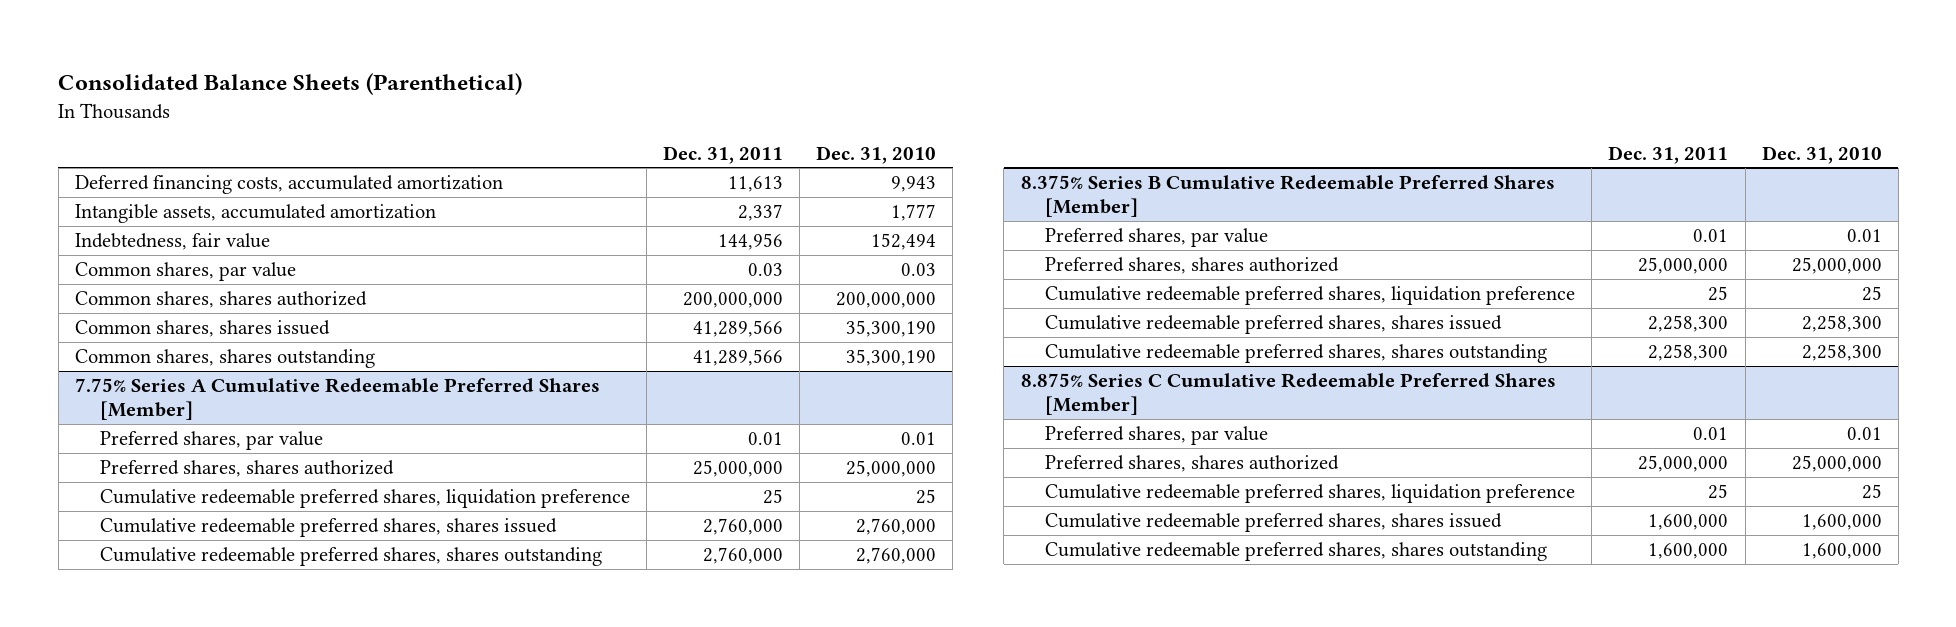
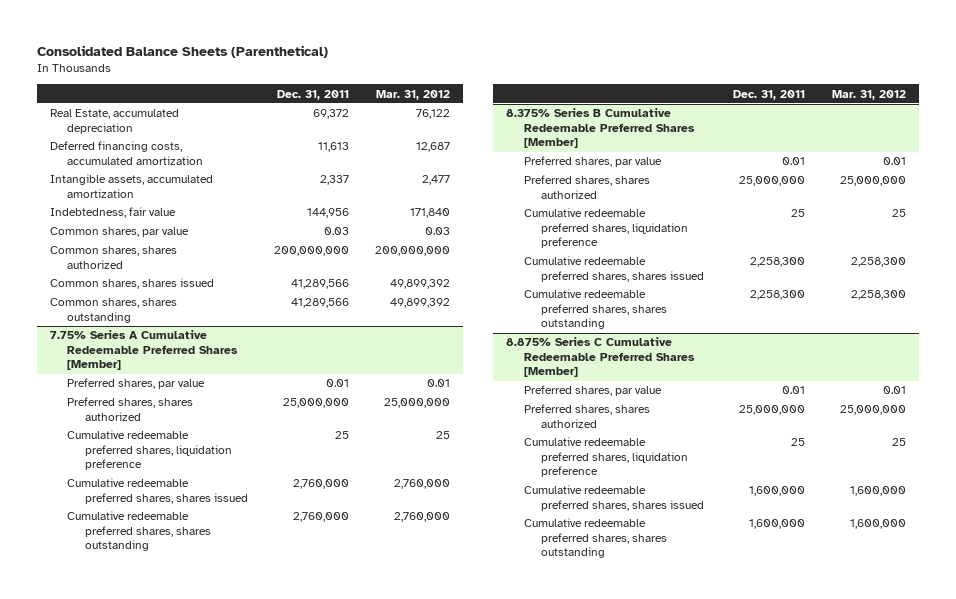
[815,145,936,164] Dec. 31, 2010 -> none
none -> [375,89,450,100] Mar. 31, 2012
none -> [49,109,179,134] Real Estate, accumulated depreciation

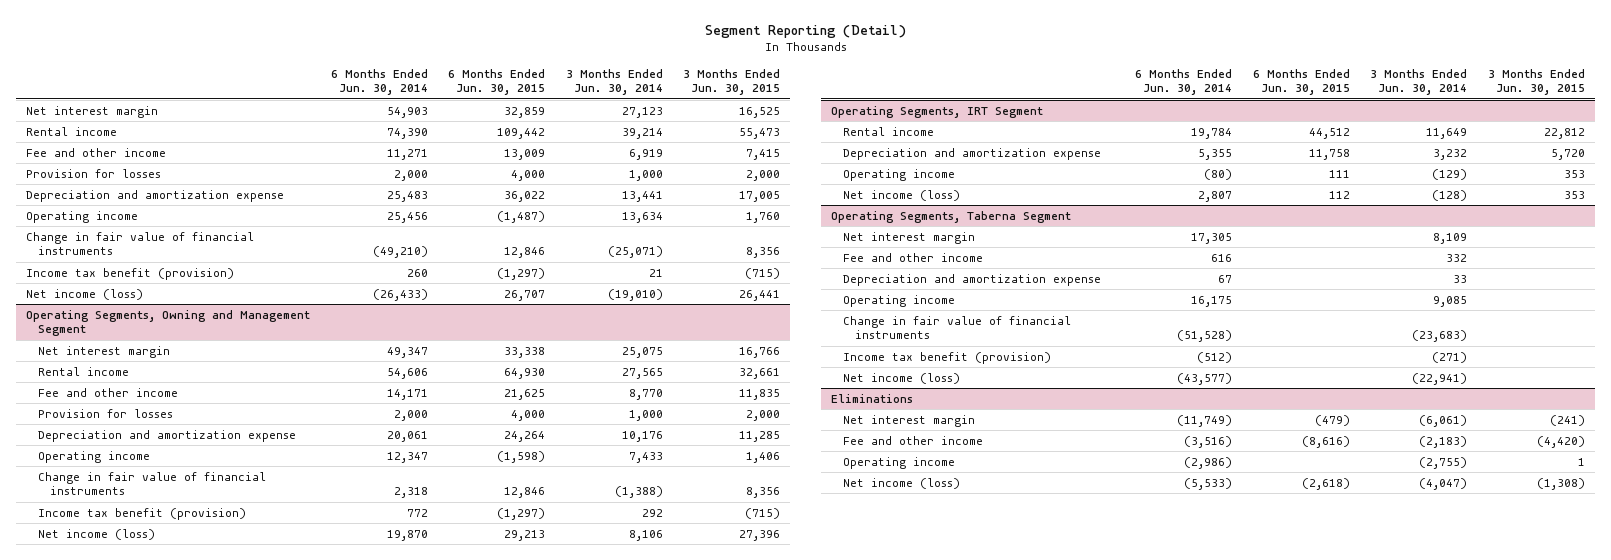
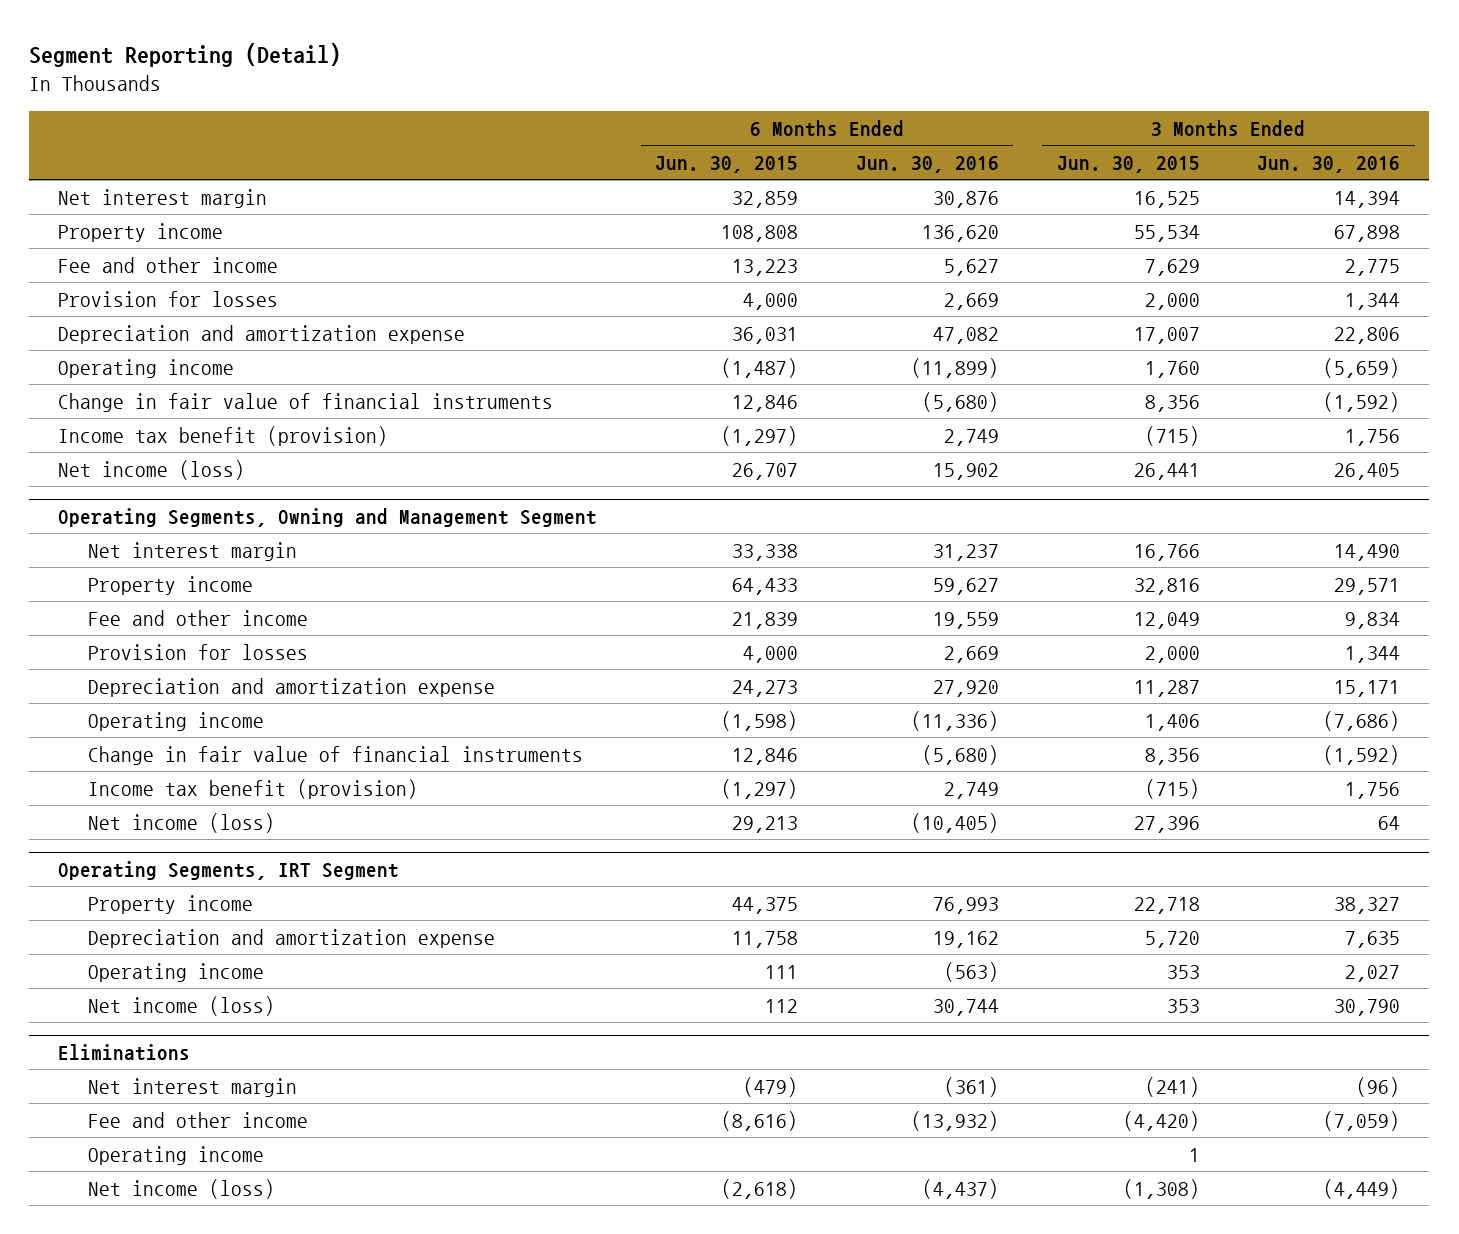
[330,68,428,96] 6 Months Ended Jun. 30, 2014 -> none
[565,68,663,96] 3 Months Ended Jun. 30, 2014 -> none
none -> [855,155,999,173] Jun. 30, 2016
none -> [1257,155,1401,173] Jun. 30, 2016
[26,126,118,136] Rental income -> [58,222,224,242] Property income
[497,127,546,139] 109,442 -> [720,224,798,242] 108,808
[739,127,781,139] 55,473 -> [1133,224,1200,242] 55,534
[504,148,546,160] 13,009 -> [731,258,798,276] 13,223
[746,148,781,160] 7,415 -> [1144,258,1200,276] 7,629
[504,190,546,202] 36,022 -> [731,326,798,344] 36,031
[739,190,781,202] 17,005 -> [1133,326,1200,344] 17,007
[38,366,130,376] Rental income -> [88,575,254,595] Property income
[504,367,546,379] 64,930 -> [731,577,798,595] 64,433
[739,367,781,379] 32,661 -> [1133,577,1200,595] 32,816
[504,388,546,400] 21,625 -> [731,611,798,629] 21,839
[739,388,781,400] 11,835 -> [1133,611,1200,629] 12,049
[504,430,546,442] 24,264 -> [731,679,798,697] 24,273
[739,430,781,442] 11,285 -> [1133,679,1200,697] 11,287
[842,126,934,136] Rental income -> [88,894,254,914] Property income
[1308,127,1350,139] 44,512 -> [731,896,798,914] 44,375
[1543,127,1585,139] 22,812 -> [1133,896,1200,914] 22,718
[830,210,1071,223] Operating Segments, Taberna Segment -> none
[842,231,975,244] Net interest margin -> none
[842,252,983,262] Fee and other income -> none
[842,273,1101,286] Depreciation and amortization expense -> none
[842,294,955,307] Operating income -> none
[842,315,1071,340] Change in fair value of financial instruments -> none
[842,351,1051,364] Income tax benefit (provision) -> none
[842,372,960,384] Net income (loss) -> none

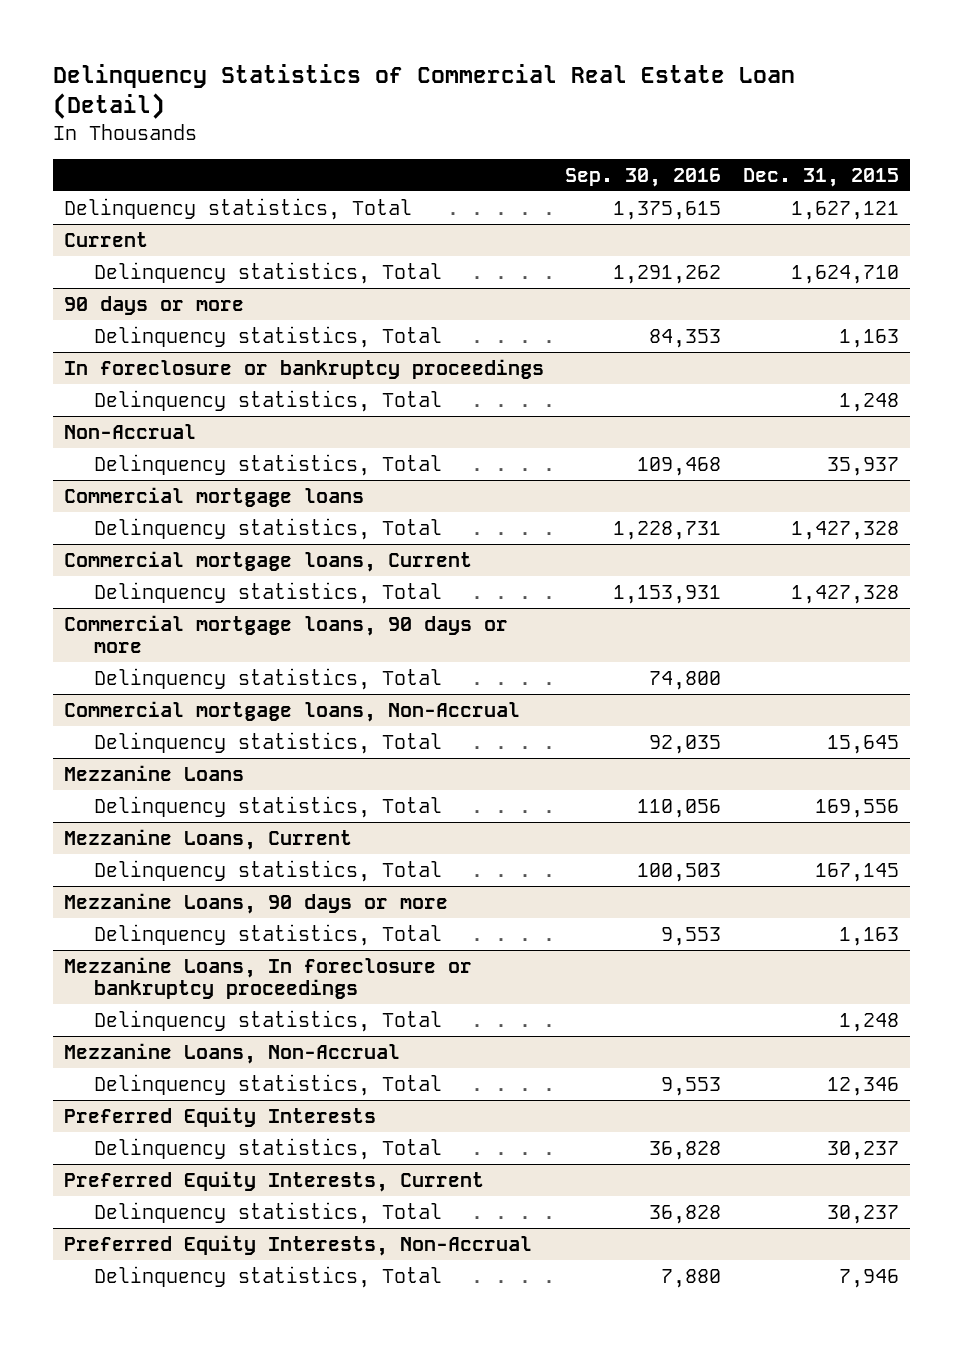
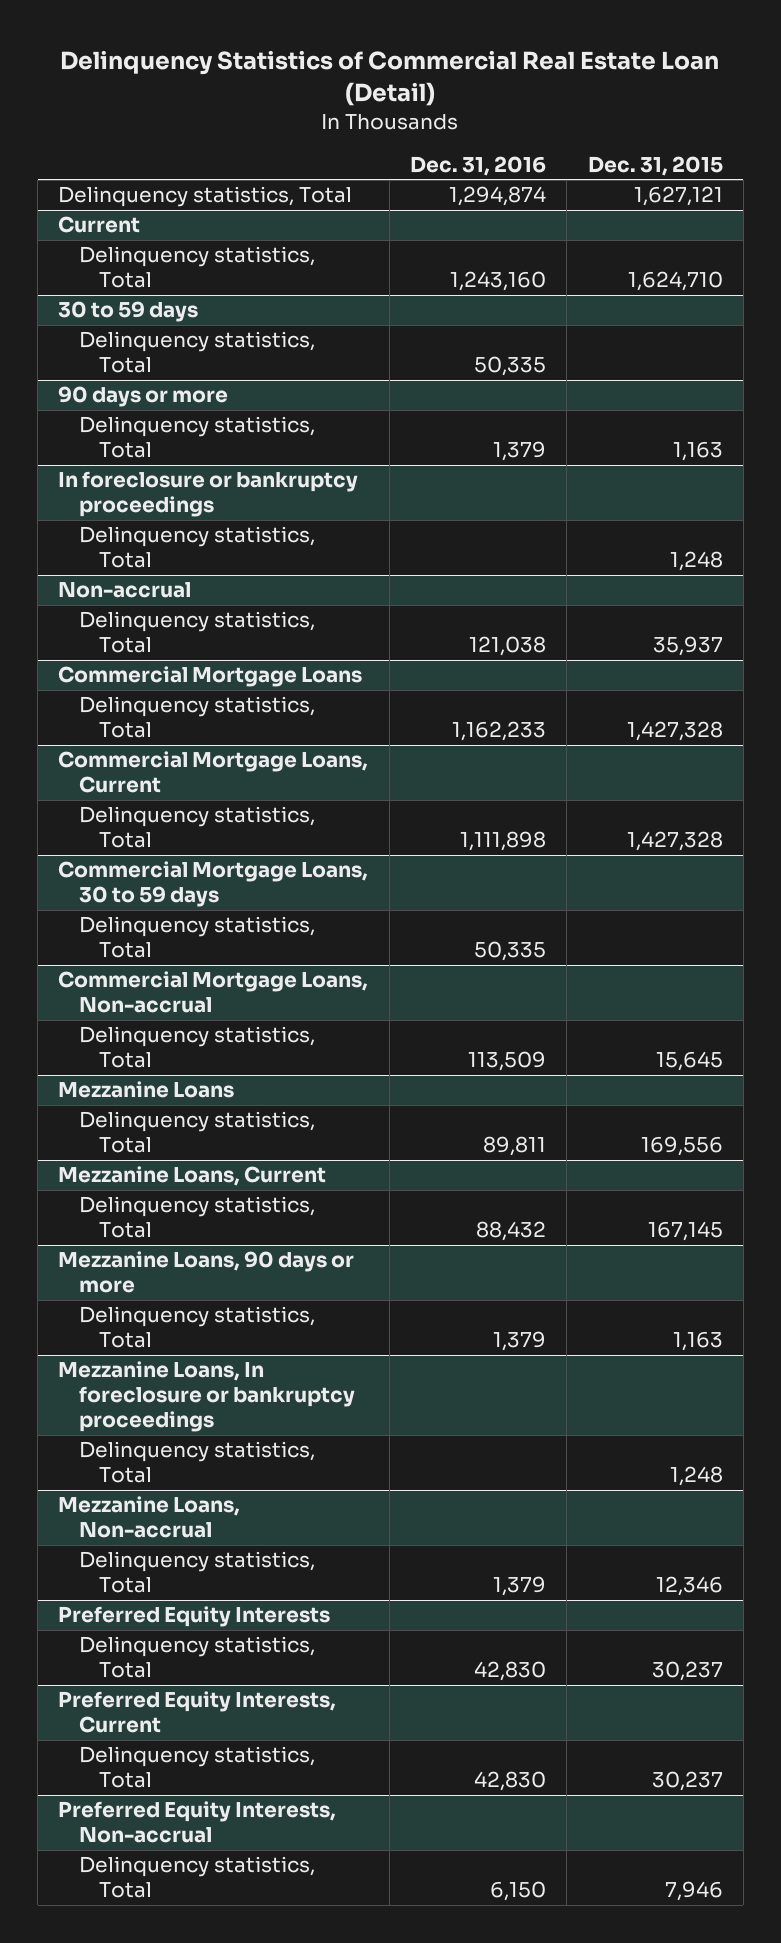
[565,167,722,187] Sep. 30, 2016 -> none
none -> [409,155,546,176] Dec. 31, 2016
none -> [58,301,199,323] 30 to 59 days
none -> [78,331,315,374] Delinquency statistics, Total
[63,423,196,439] Non-Accrual -> [58,582,192,599] Non-accrual
[63,486,364,507] Commercial mortgage loans -> [58,666,363,688] Commercial Mortgage Loans
[63,550,472,572] Commercial mortgage loans, Current -> [58,751,369,794] Commercial Mortgage Loans, Current
[63,614,508,654] Commercial mortgage loans, 90 days or more -> none
none -> [58,861,369,908] Commercial Mortgage Loans, 30 to 59 days
[63,700,520,722] Commercial mortgage loans, Non-Accrual -> [58,971,369,1014] Commercial Mortgage Loans, Non-accrual
[63,1042,400,1064] Mezzanine Loans, Non-Accrual -> [58,1496,241,1539] Mezzanine Loans, Non-accrual
[63,1234,532,1256] Preferred Equity Interests, Non-Accrual -> [58,1801,337,1844] Preferred Equity Interests, Non-accrual

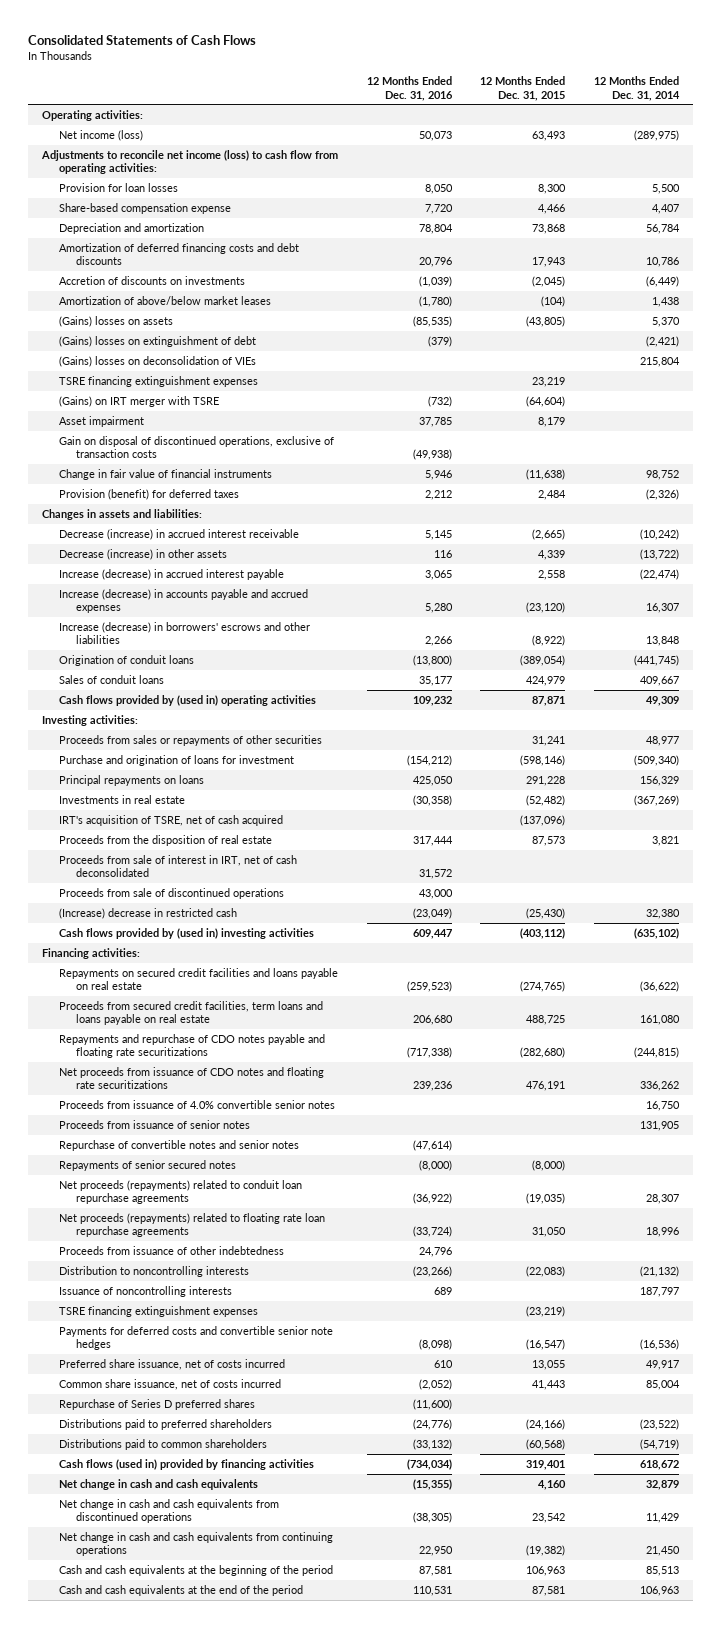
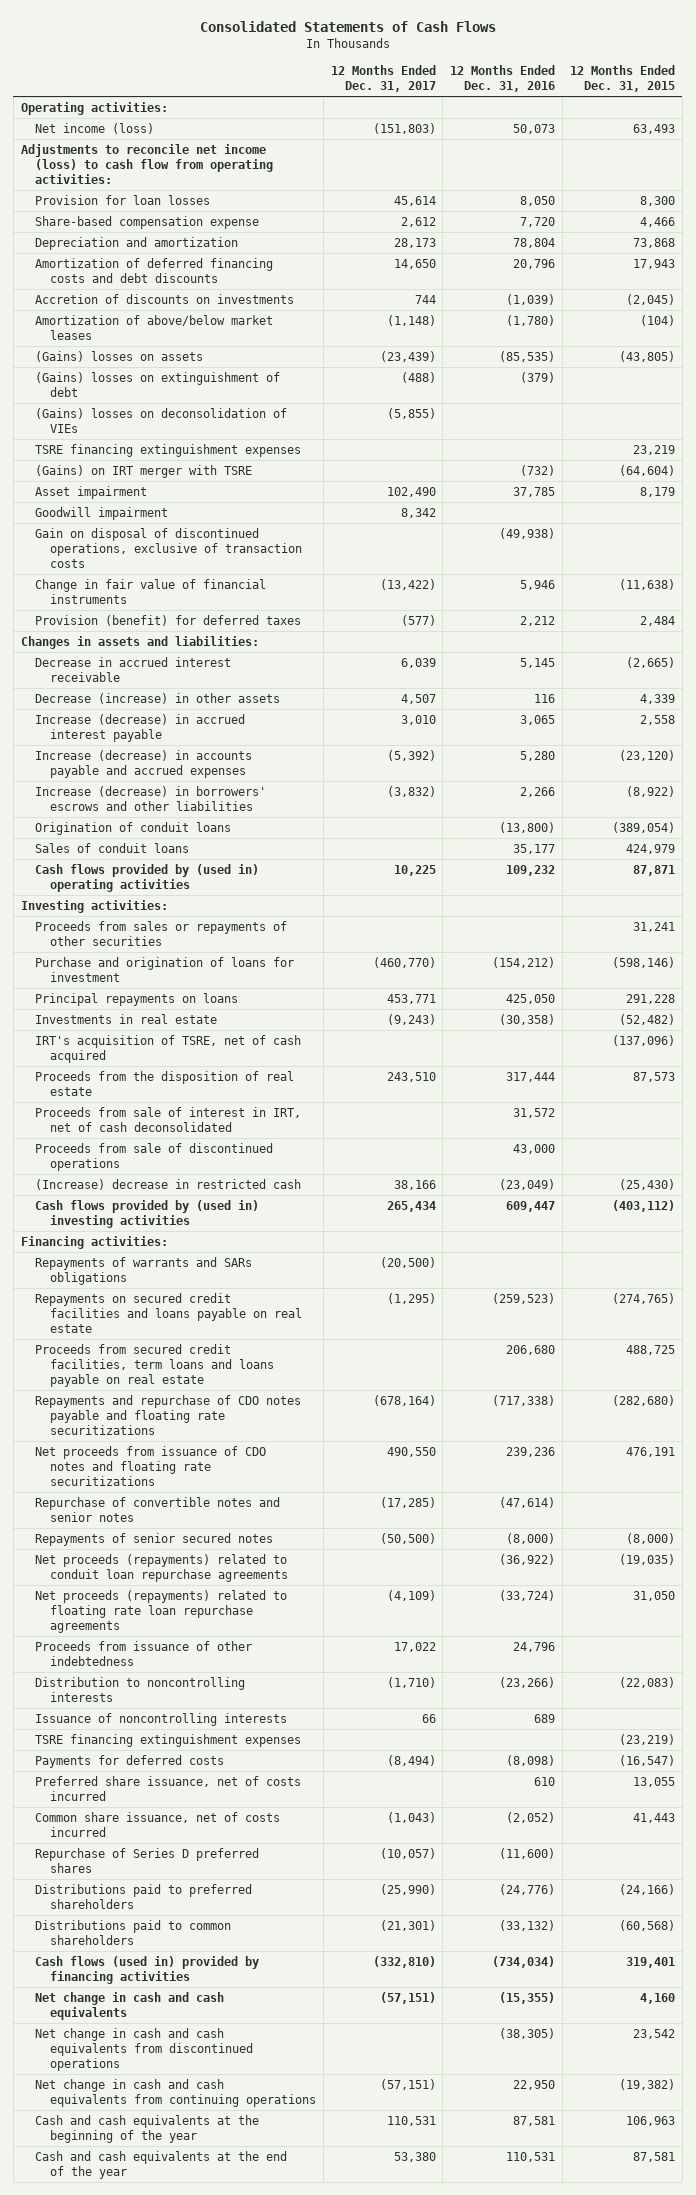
[594,76,681,101] 12 Months Ended Dec. 31, 2014 -> none
none -> [330,64,436,92] 12 Months Ended Dec. 31, 2017
none -> [35,506,169,520] Goodwill impairment
[59,528,300,540] Decrease (increase) in accrued interest receivable -> [35,656,232,682] Decrease in accrued interest receivable
none -> [35,1256,253,1285] Repayments of warrants and SARs obligations
[59,1099,336,1109] Proceeds from issuance of 4.0% convertible senior notes -> none
[59,1119,251,1129] Proceeds from issuance of senior notes -> none
[59,1325,334,1351] Payments for deferred costs and convertible senior note hedges -> [35,1754,225,1768] Payments for deferred costs
[59,1564,334,1576] Cash and cash equivalents at the beginning of the period -> [35,2114,260,2143] Cash and cash equivalents at the beginning of the year
[59,1584,304,1596] Cash and cash equivalents at the end of the period -> [35,2150,288,2179] Cash and cash equivalents at the end of the year

